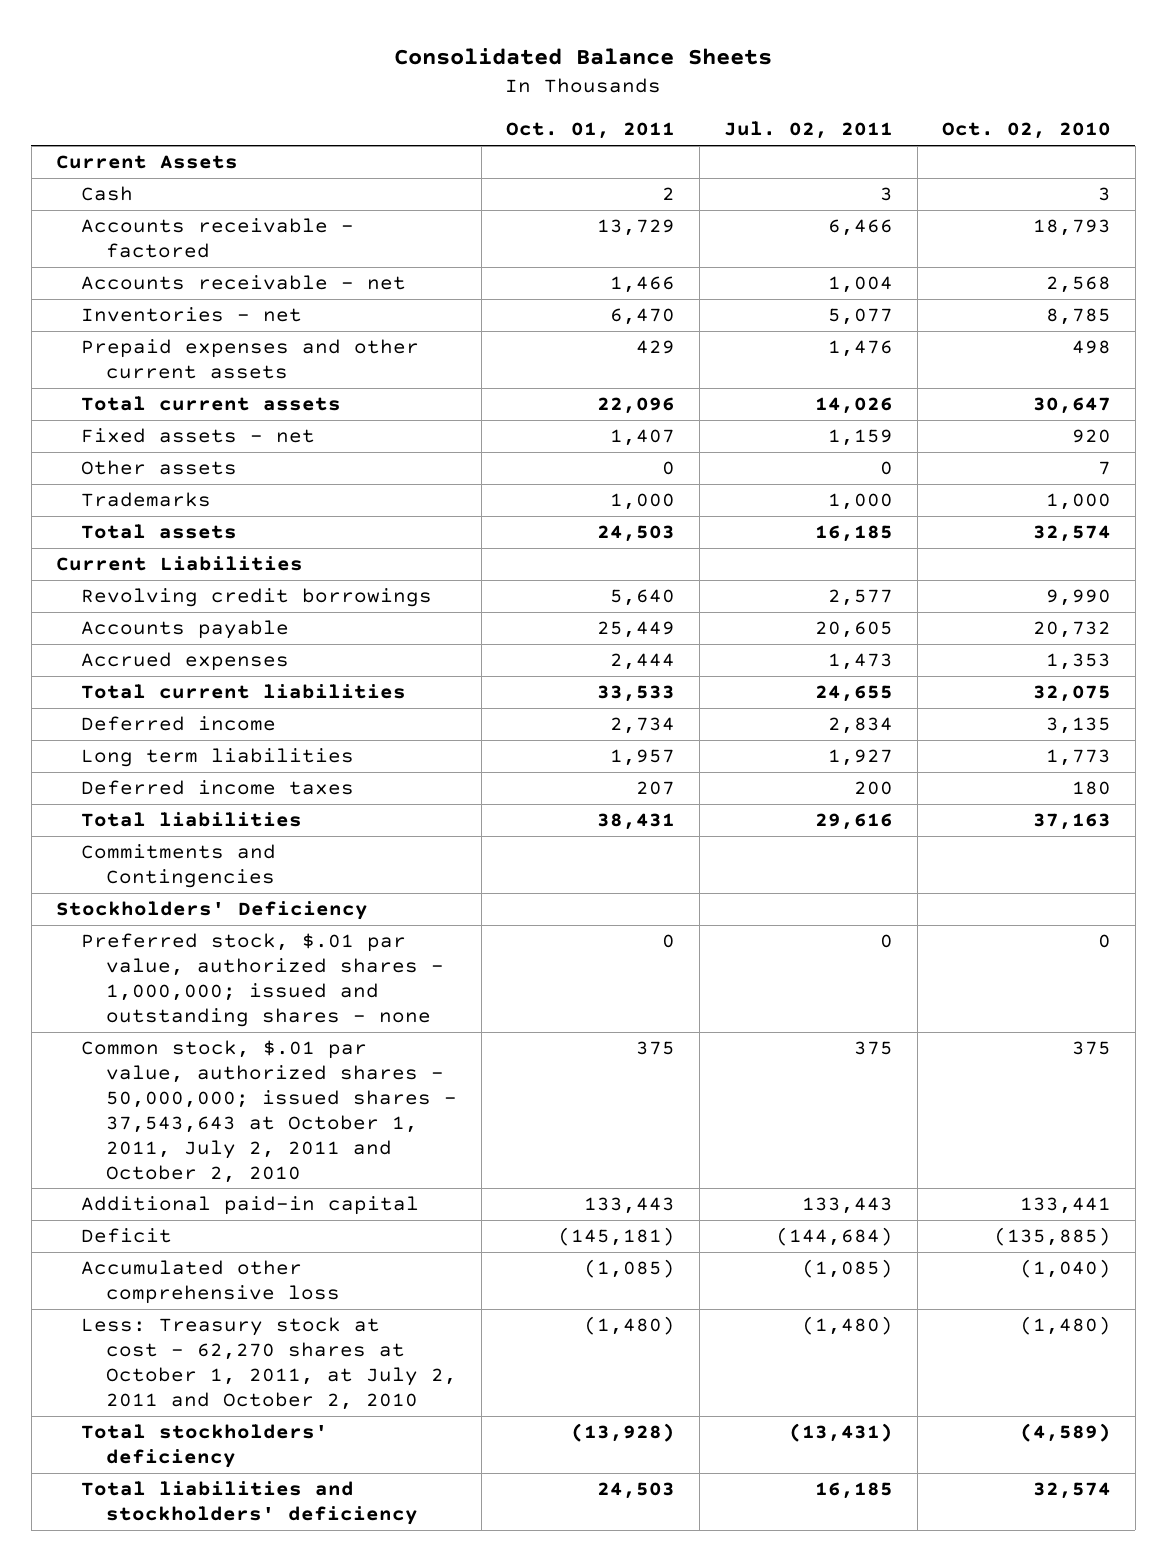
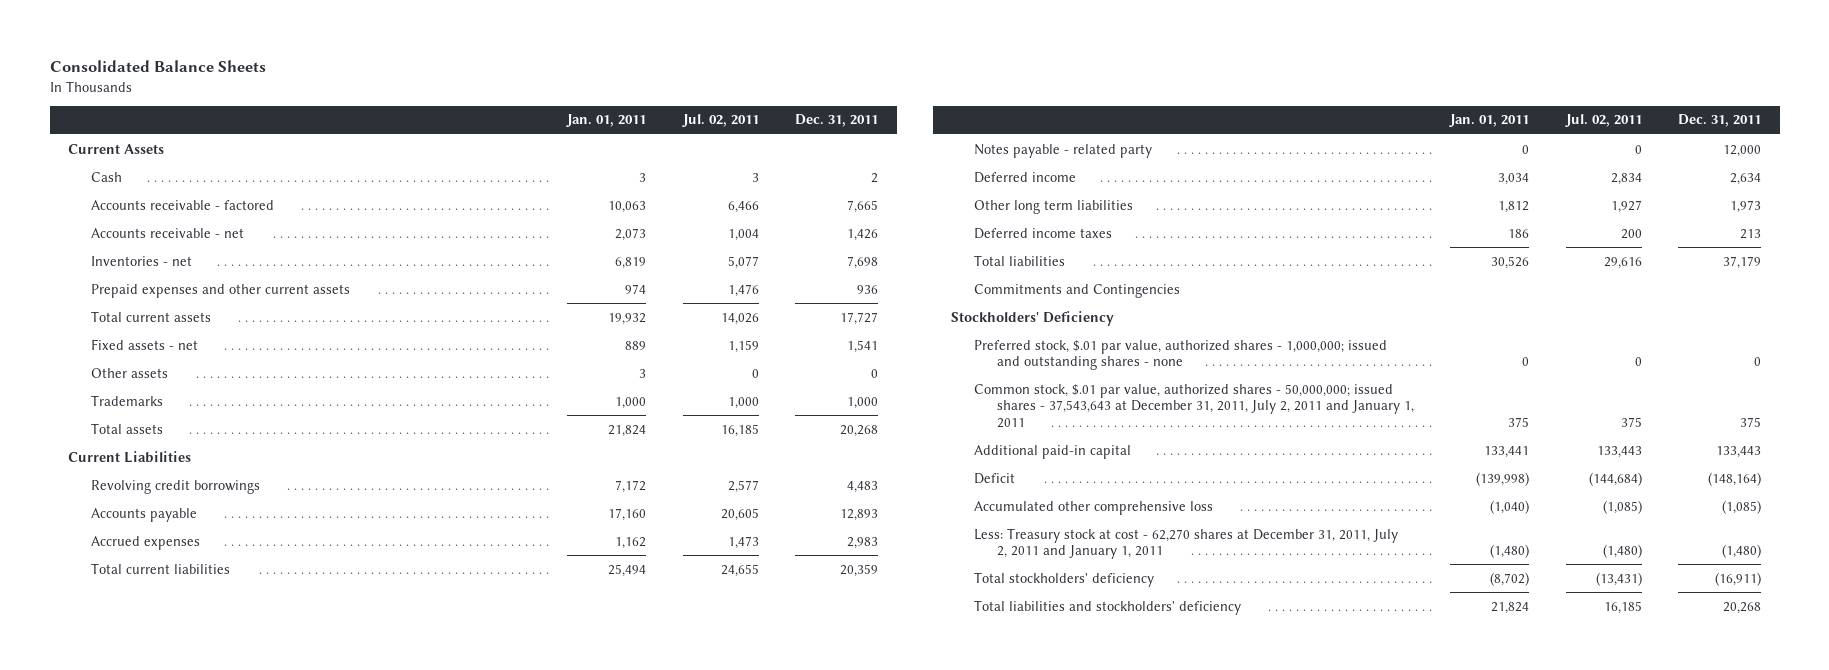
[506,122,676,140] Oct. 01, 2011 -> none
[941,122,1111,140] Oct. 02, 2010 -> none
none -> [566,114,647,128] Jan. 01, 2011
none -> [795,114,879,128] Dec. 31, 2011
none -> [973,143,1152,158] Notes payable - related party
[81,748,355,768] Long term liabilities -> [973,199,1133,214] Other long term liabilities
[81,1040,458,1183] Common stock, $.01 par value, authorized shares - 50,000,000; issued shares - 37,543,643 at October 1, 2011, July 2, 2011 and October 2, 2010 -> [973,383,1414,429] Common stock, $.01 par value, authorized shares - 50,000,000; issued shares - 37,543,643 at December 31, 2011, July 2, 2011 and January 1, 2011
[81,1317,458,1410] Less: Treasury stock at cost - 62,270 shares at October 1, 2011, at July 2, 2011 and October 2, 2010 -> [973,527,1398,560] Less: Treasury stock at cost - 62,270 shares at December 31, 2011, July 2, 2011 and January 1, 2011

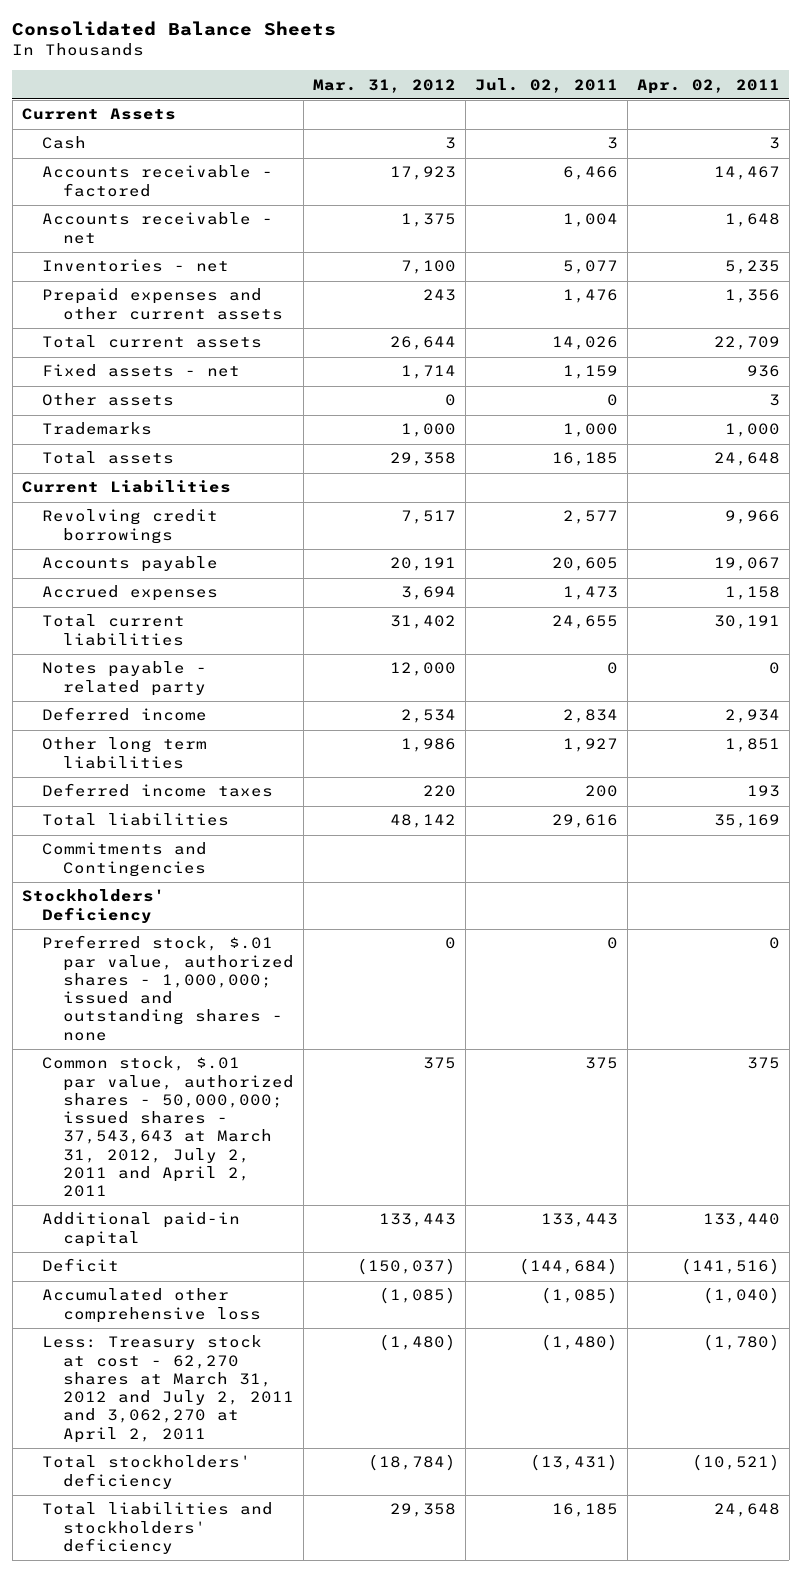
[566,114,647,128] Jan. 01, 2011 -> none
[795,114,879,128] Dec. 31, 2011 -> none
none -> [312,78,456,93] Mar. 31, 2012
none -> [636,78,780,94] Apr. 02, 2011
[973,383,1414,429] Common stock, $.01 par value, authorized shares - 50,000,000; issued shares - 37,543,643 at December 31, 2011, July 2, 2011 and January 1, 2011 -> [42,1056,294,1197] Common stock, $.01 par value, authorized shares - 50,000,000; issued shares - 37,543,643 at March 31, 2012, July 2, 2011 and April 2, 2011
[973,527,1398,560] Less: Treasury stock at cost - 62,270 shares at December 31, 2011, July 2, 2011 and January 1, 2011 -> [42,1335,294,1443] Less: Treasury stock at cost - 62,270 shares at March 31, 2012 and July 2, 2011 and 3,062,270 at April 2, 2011

